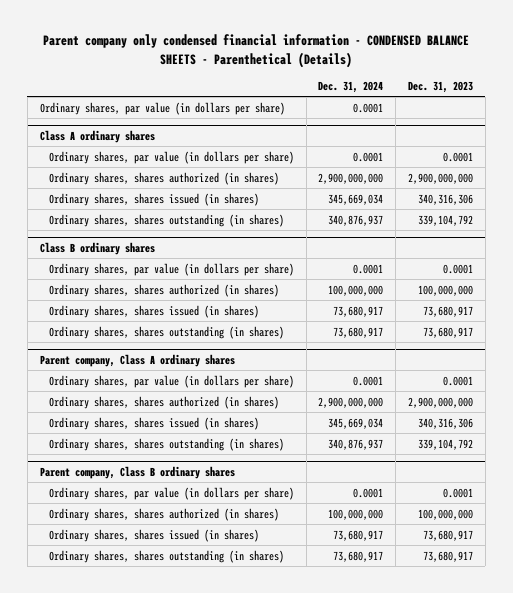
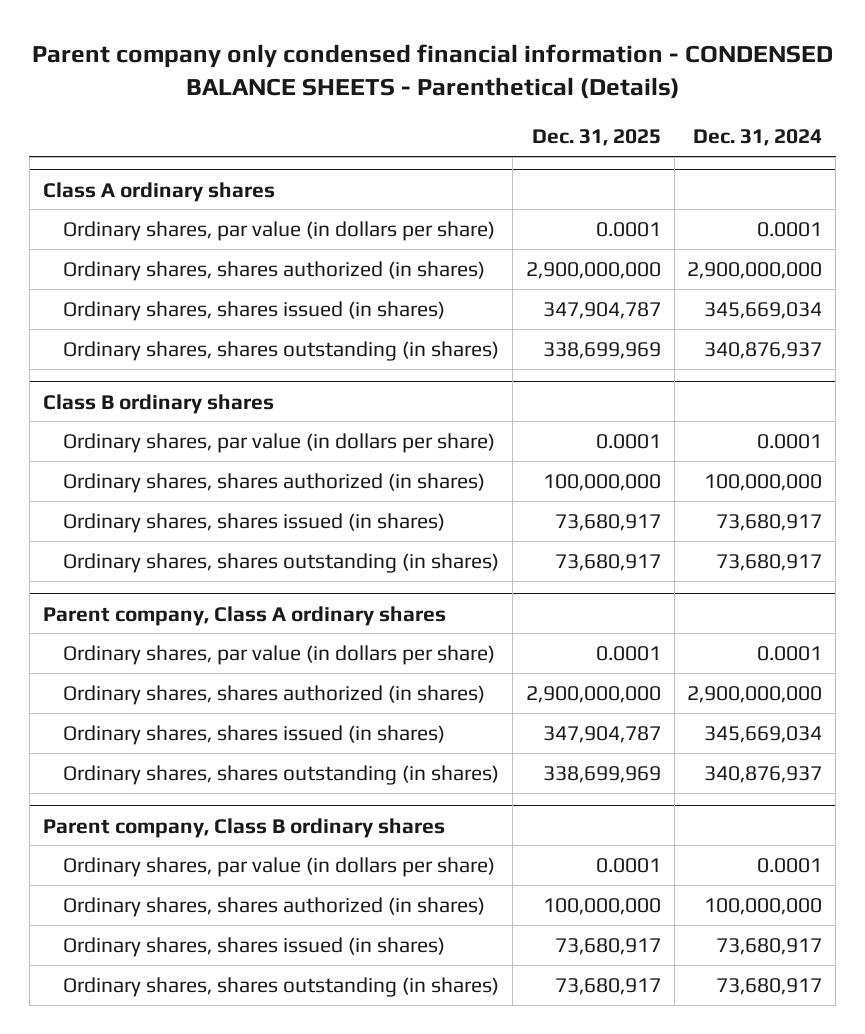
[408,80,474,93] Dec. 31, 2023 -> none
none -> [531,129,661,147] Dec. 31, 2025
[39,101,285,115] Ordinary shares, par value (in dollars per share) -> none

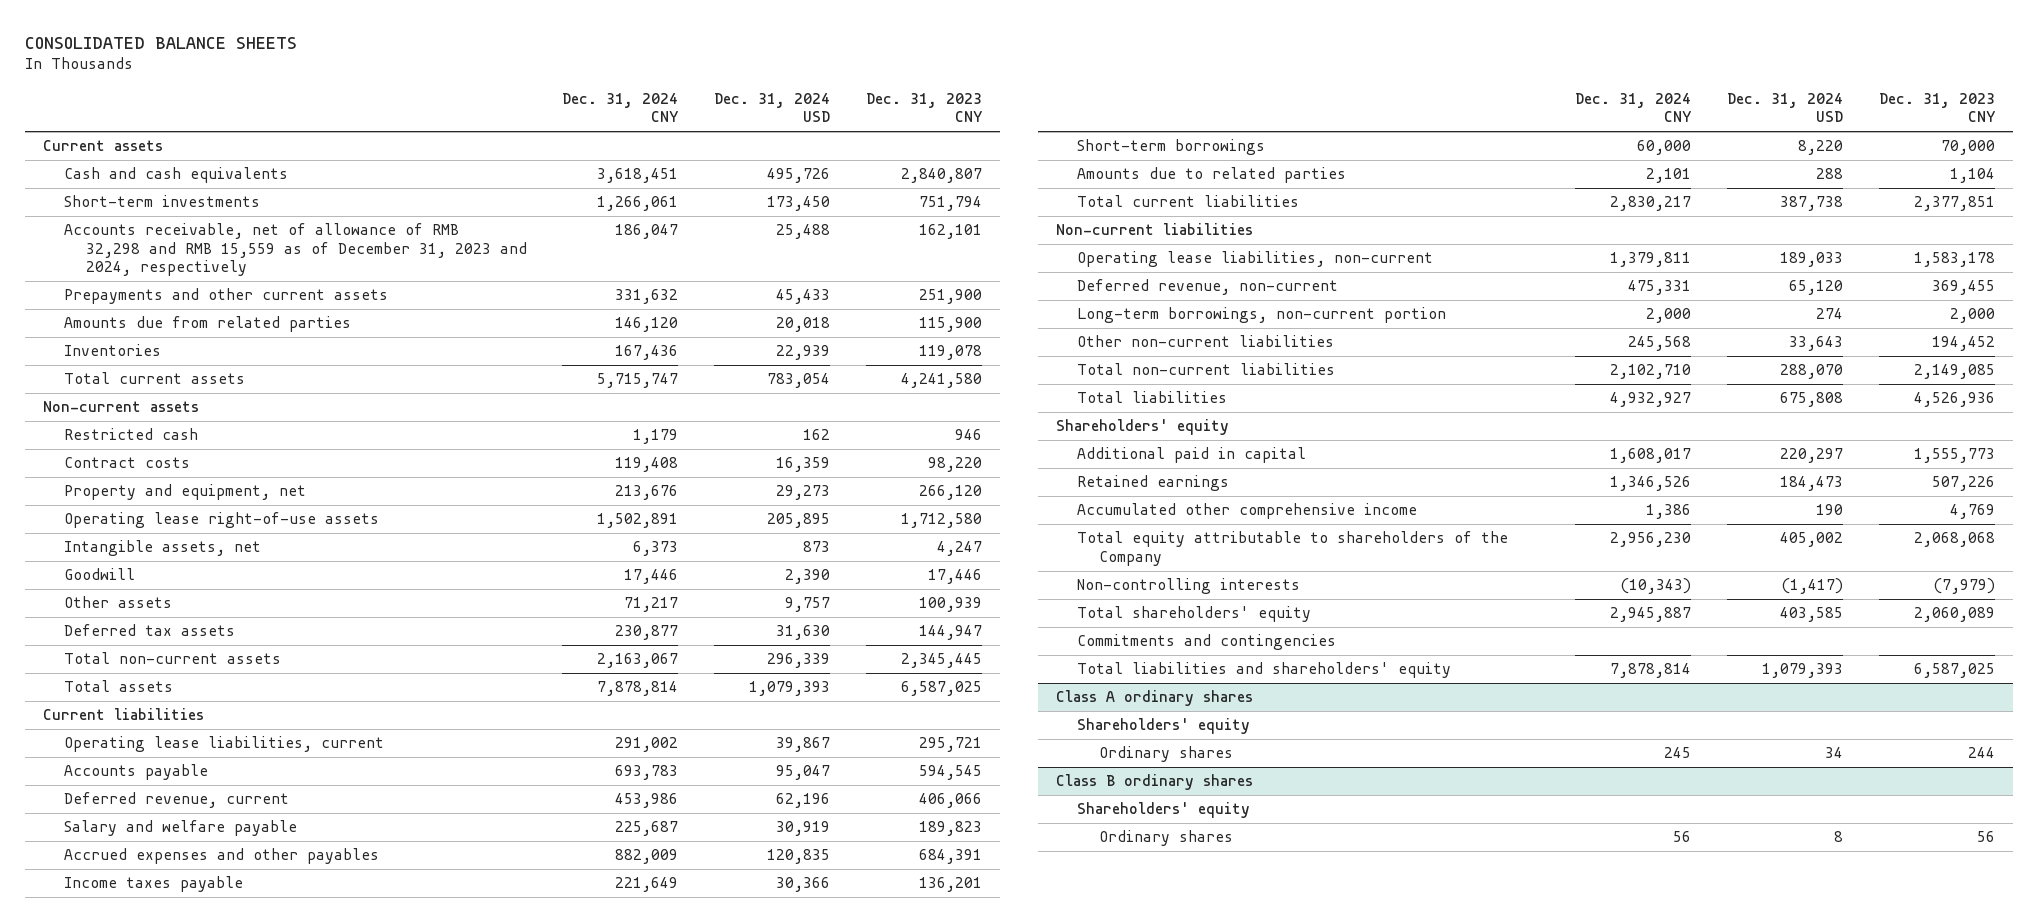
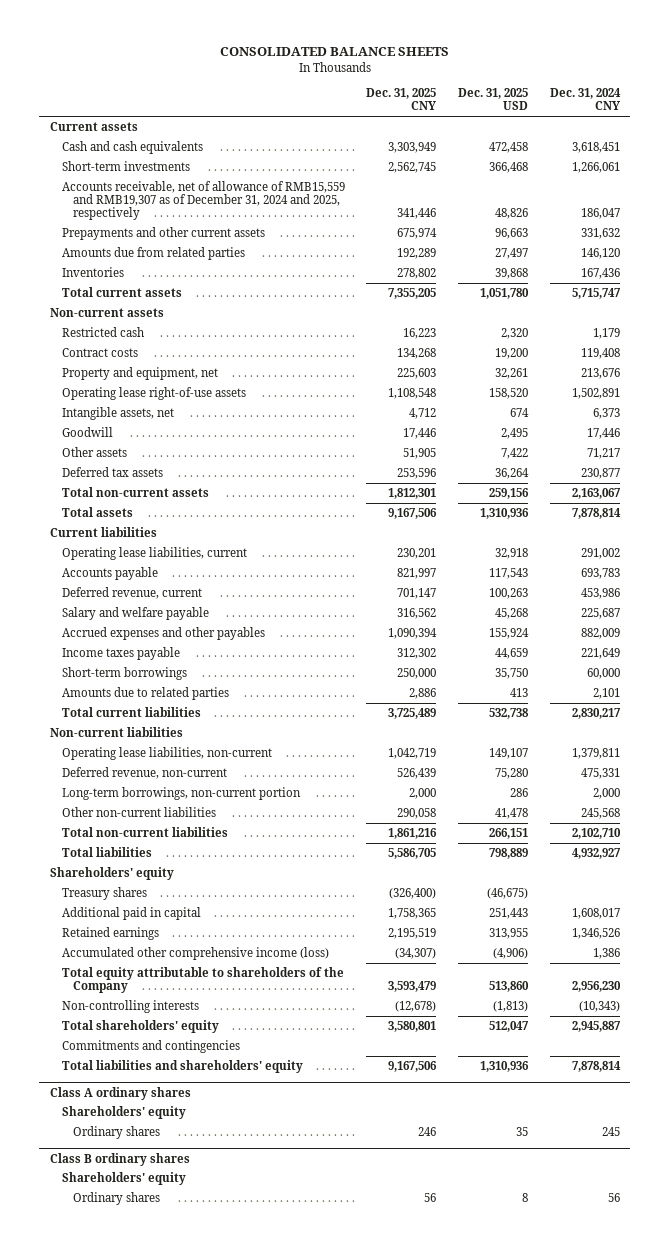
[714,92,831,123] Dec. 31, 2024 USD -> none
[865,92,983,123] Dec. 31, 2023 CNY -> none
none -> [366,88,437,111] Dec. 31, 2025 CNY
none -> [457,88,528,111] Dec. 31, 2025 USD
[64,223,527,277] Accounts receivable, net of allowance of RMB 32,298 and RMB 15,559 as of December 31, 2023 and 2024, respectively -> [61,181,345,221] Accounts receivable, net of allowance of RMB15,559 and RMB19,307 as of December 31, 2024 and 2025, respectively
none -> [61,887,147,901] Treasury shares
[1077,503,1418,520] Accumulated other comprehensive income -> [61,947,329,961] Accumulated other comprehensive income (loss)

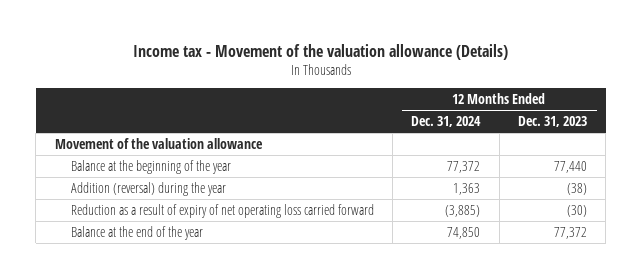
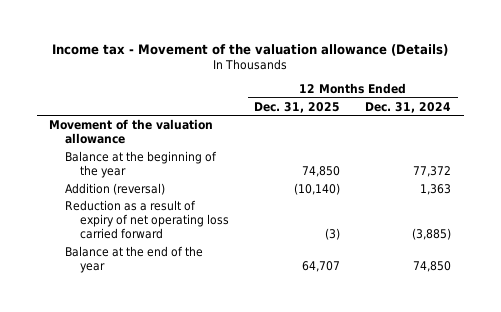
[518,115,588,127] Dec. 31, 2023 -> none
none -> [254,101,341,113] Dec. 31, 2025
[70,181,226,196] Addition (reversal) during the year -> [64,182,165,195] Addition (reversal)

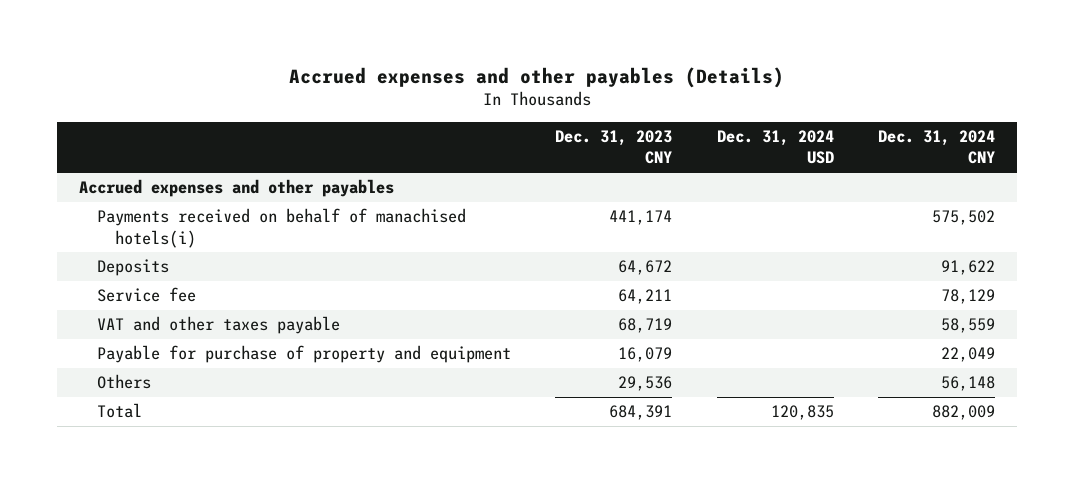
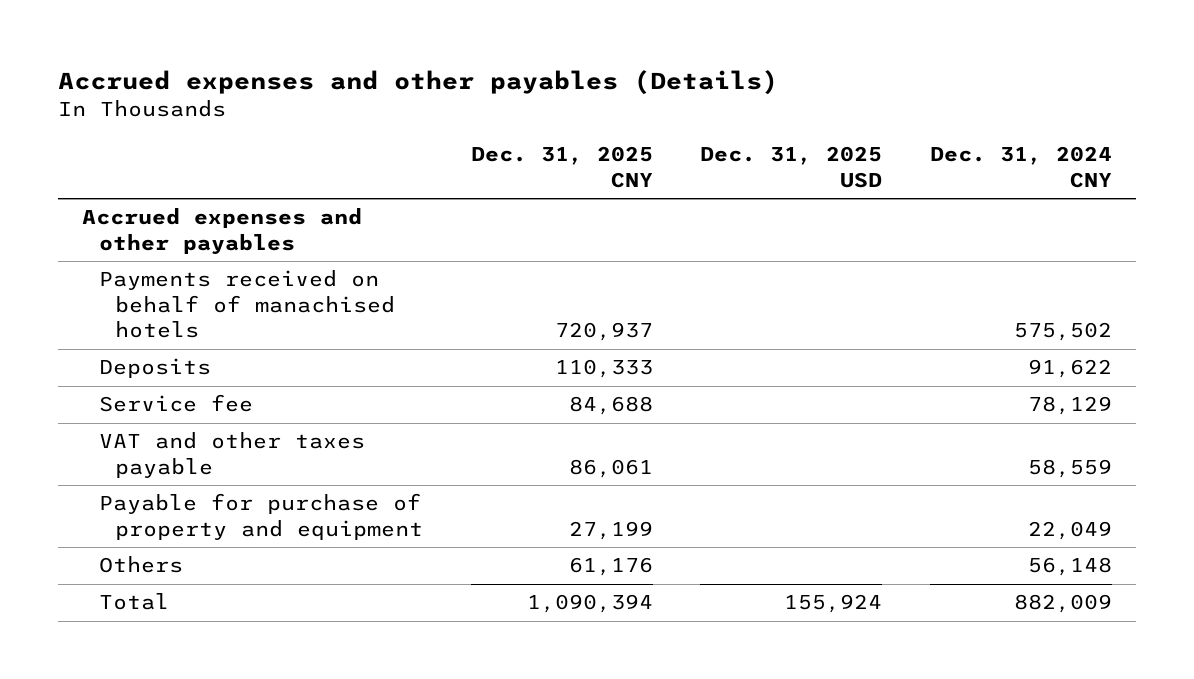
[555,130,673,165] Dec. 31, 2023 CNY -> none
[716,130,834,165] Dec. 31, 2024 USD -> none
none -> [470,146,653,188] Dec. 31, 2025 CNY
none -> [700,146,883,188] Dec. 31, 2025 USD
[97,208,467,248] Payments received on behalf of manachised hotels(i) -> [98,270,396,339] Payments received on behalf of manachised hotels

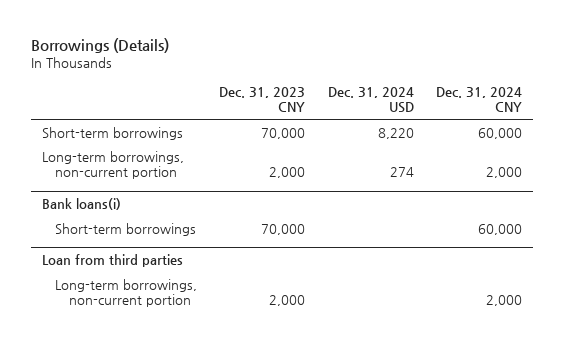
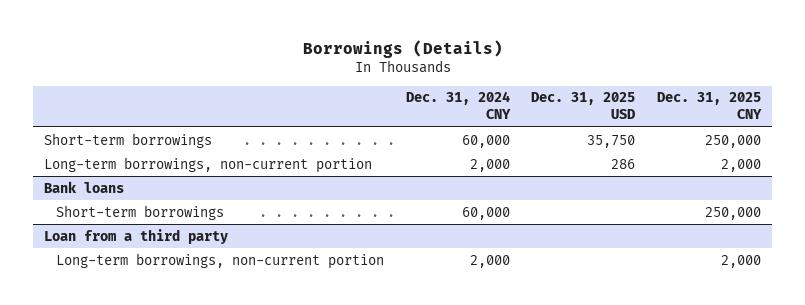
[219,87,306,113] Dec. 31, 2023 CNY -> none
[327,87,414,114] Dec. 31, 2024 USD -> none
none -> [531,92,636,120] Dec. 31, 2025 USD
none -> [657,92,763,120] Dec. 31, 2025 CNY
[42,198,122,211] Bank loans(i) -> [43,180,124,193] Bank loans
[42,254,184,268] Loan from third parties -> [43,228,228,244] Loan from a third party

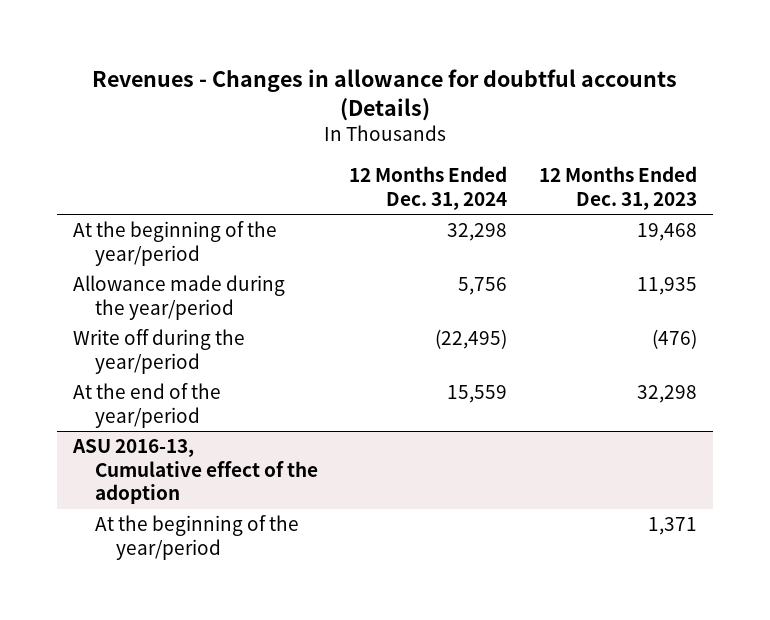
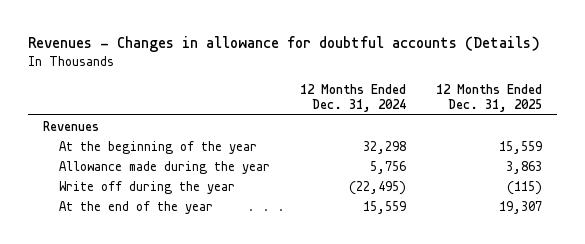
[539,166,698,210] 12 Months Ended Dec. 31, 2023 -> none
none -> [436,83,543,113] 12 Months Ended Dec. 31, 2025
[72,439,318,505] ASU 2016-13, Cumulative effect of the adoption -> none
[94,515,299,560] At the beginning of the year/period -> none
none -> [42,120,99,131] Revenues
[73,221,278,266] At the beginning of the year/period -> [58,140,257,154] At the beginning of the year
[73,275,286,320] Allowance made during the year/period -> [58,160,270,174] Allowance made during the year
[73,329,246,374] Write off during the year/period -> [58,180,235,194] Write off during the year
[73,383,222,428] At the end of the year/period -> [58,200,213,214] At the end of the year

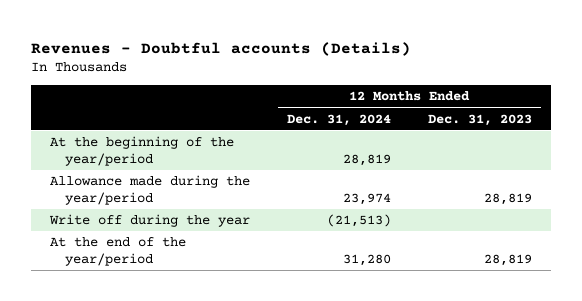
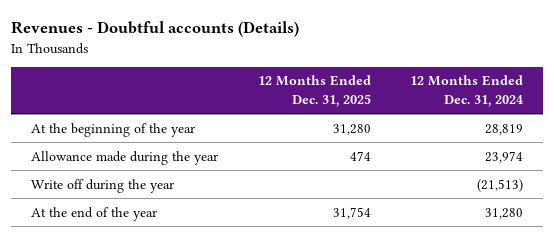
[428,113,533,126] Dec. 31, 2023 -> none
none -> [257,75,371,107] 12 Months Ended Dec. 31, 2025
[49,136,234,167] At the beginning of the year/period -> [31,122,196,137] At the beginning of the year
[49,175,250,206] Allowance made during the year/period -> [31,150,219,165] Allowance made during the year
[49,237,186,267] At the end of the year/period -> [31,206,158,221] At the end of the year

